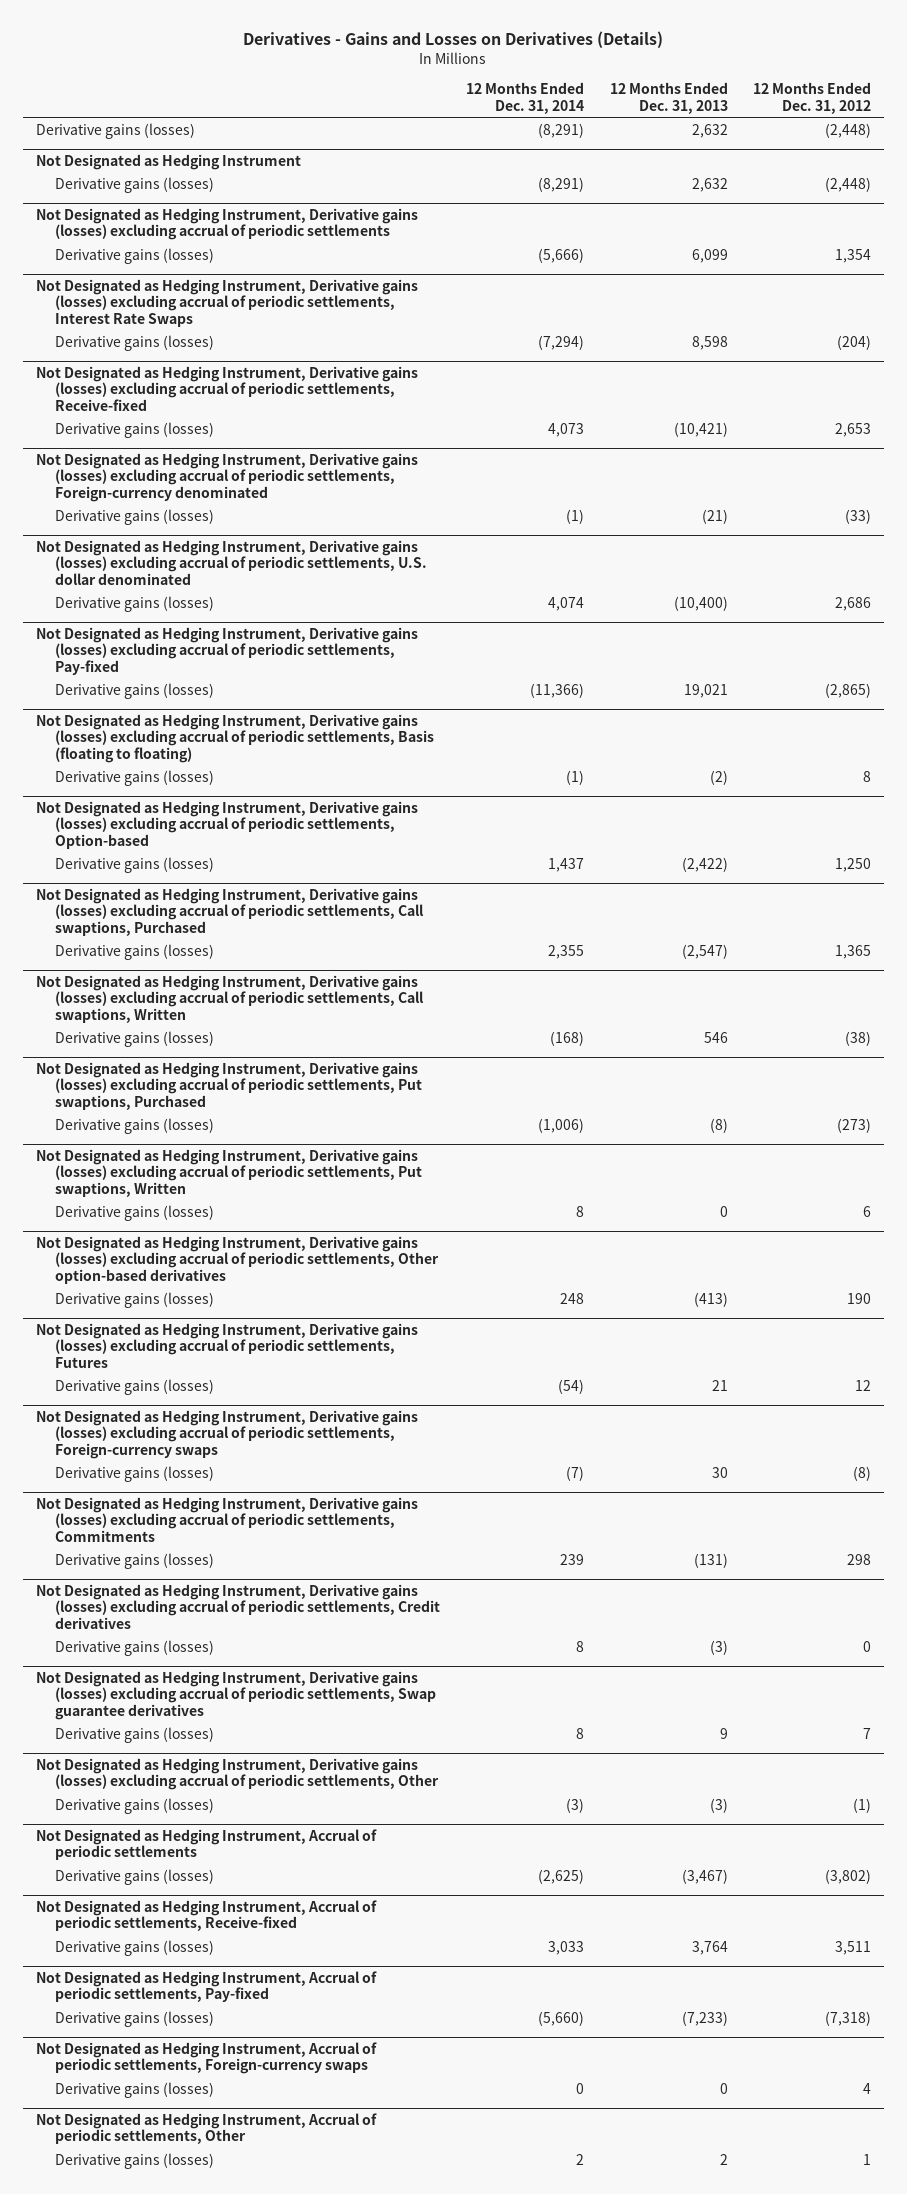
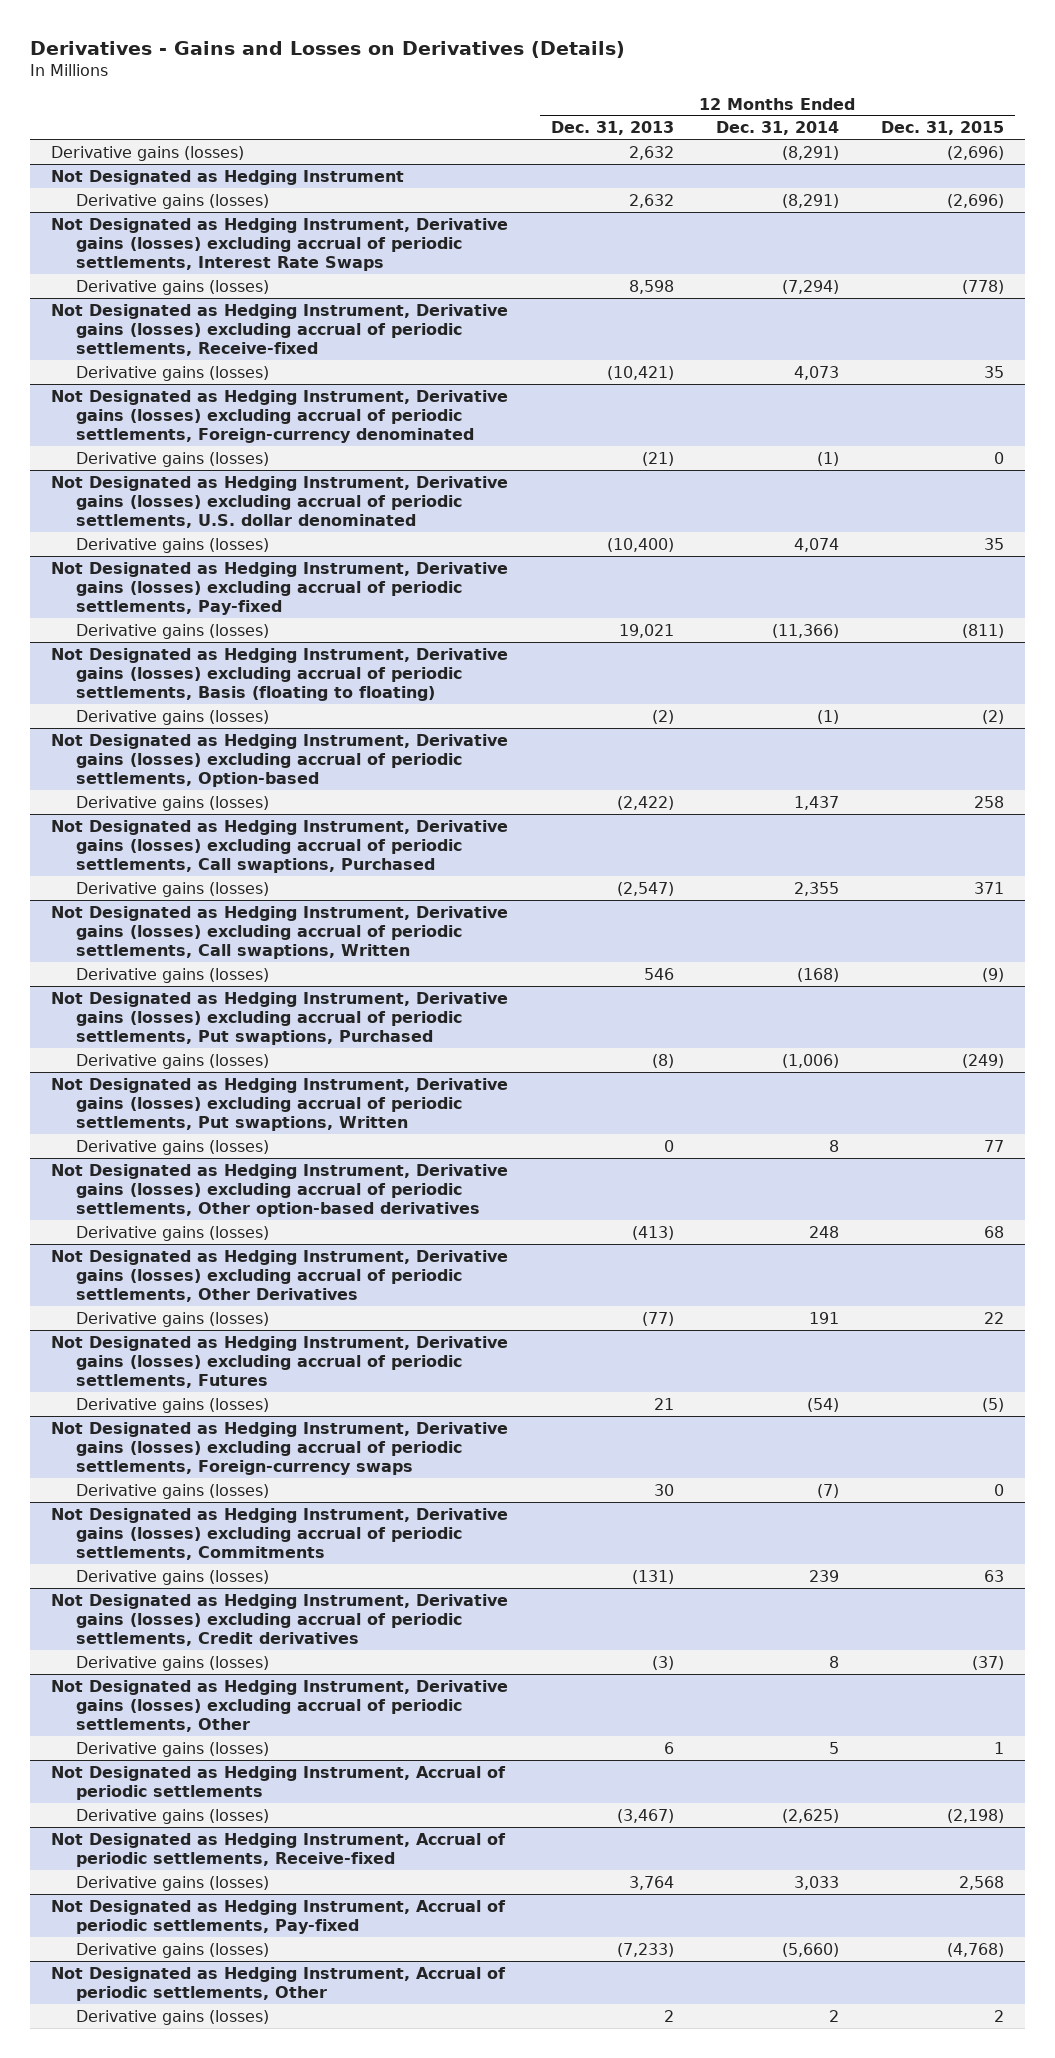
[753,82,872,114] 12 Months Ended Dec. 31, 2012 -> none
none -> [881,121,1005,136] Dec. 31, 2015
[35,207,418,241] Not Designated as Hedging Instrument, Derivative gains (losses) excluding accrual of periodic settlements -> none
[55,247,215,264] Derivative gains (losses) -> none
none -> [51,1249,509,1303] Not Designated as Hedging Instrument, Derivative gains (losses) excluding accrual of periodic settlements, Other Derivatives
none -> [75,1311,269,1327] Derivative gains (losses)
[35,1670,437,1720] Not Designated as Hedging Instrument, Derivative gains (losses) excluding accrual of periodic settlements, Swap guarantee derivatives -> none
[55,1726,215,1743] Derivative gains (losses) -> none
[565,1797,584,1813] (3) -> [828,1741,839,1754] 5
[709,1797,728,1813] (3) -> [663,1741,674,1754] 6
[35,2041,377,2075] Not Designated as Hedging Instrument, Accrual of periodic settlements, Foreign-currency swaps -> none
[55,2081,215,2098] Derivative gains (losses) -> none

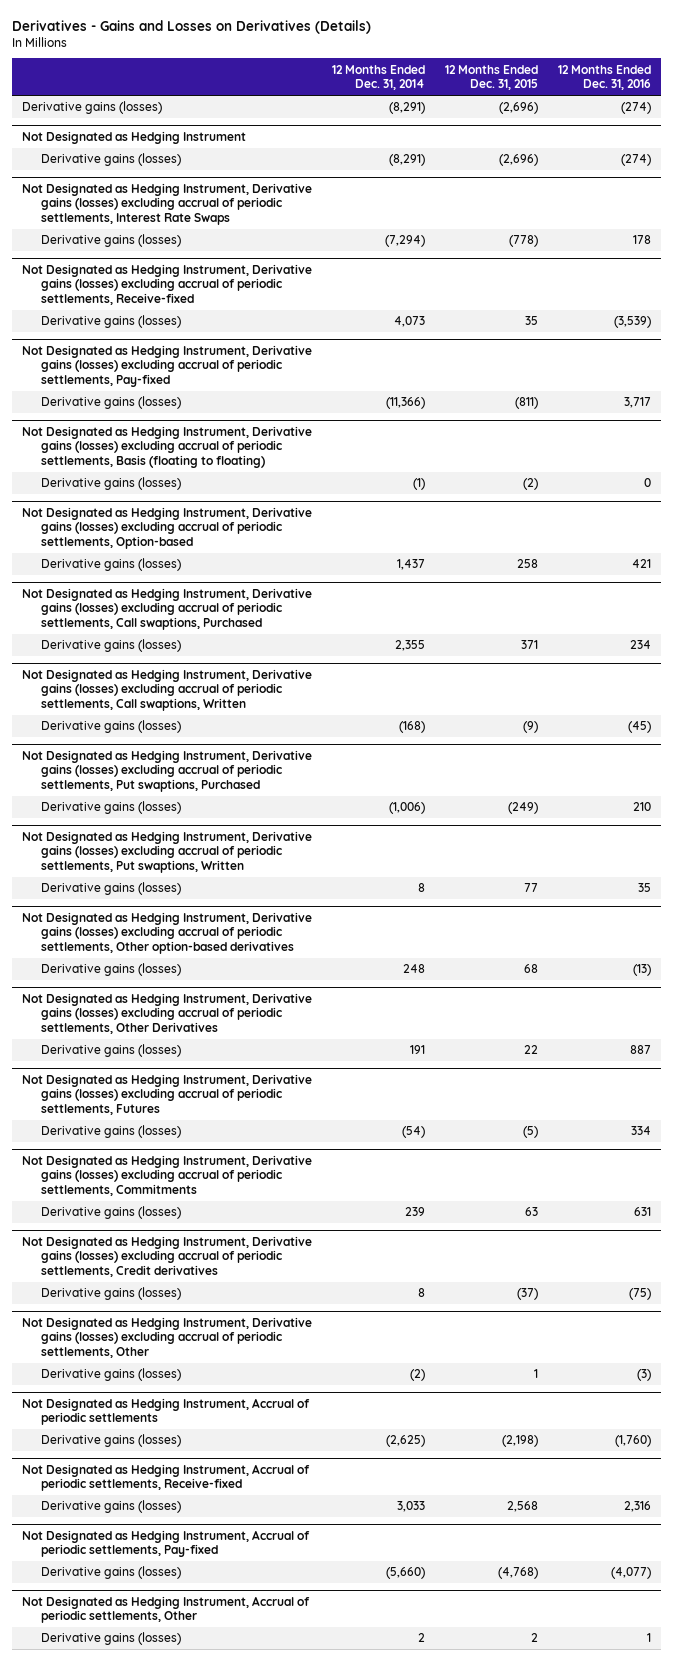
[550,121,674,136] Dec. 31, 2013 -> none
none -> [557,64,651,91] 12 Months Ended Dec. 31, 2016
[51,389,509,444] Not Designated as Hedging Instrument, Derivative gains (losses) excluding accrual of periodic settlements, Foreign-currency denominated -> none
[75,451,269,467] Derivative gains (losses) -> none
[51,475,509,529] Not Designated as Hedging Instrument, Derivative gains (losses) excluding accrual of periodic settlements, U.S. dollar denominated -> none
[75,537,269,553] Derivative gains (losses) -> none
[51,1421,509,1476] Not Designated as Hedging Instrument, Derivative gains (losses) excluding accrual of periodic settlements, Foreign-currency swaps -> none
[75,1483,269,1499] Derivative gains (losses) -> none
[828,1741,839,1754] 5 -> [410,1369,426,1382] (2)

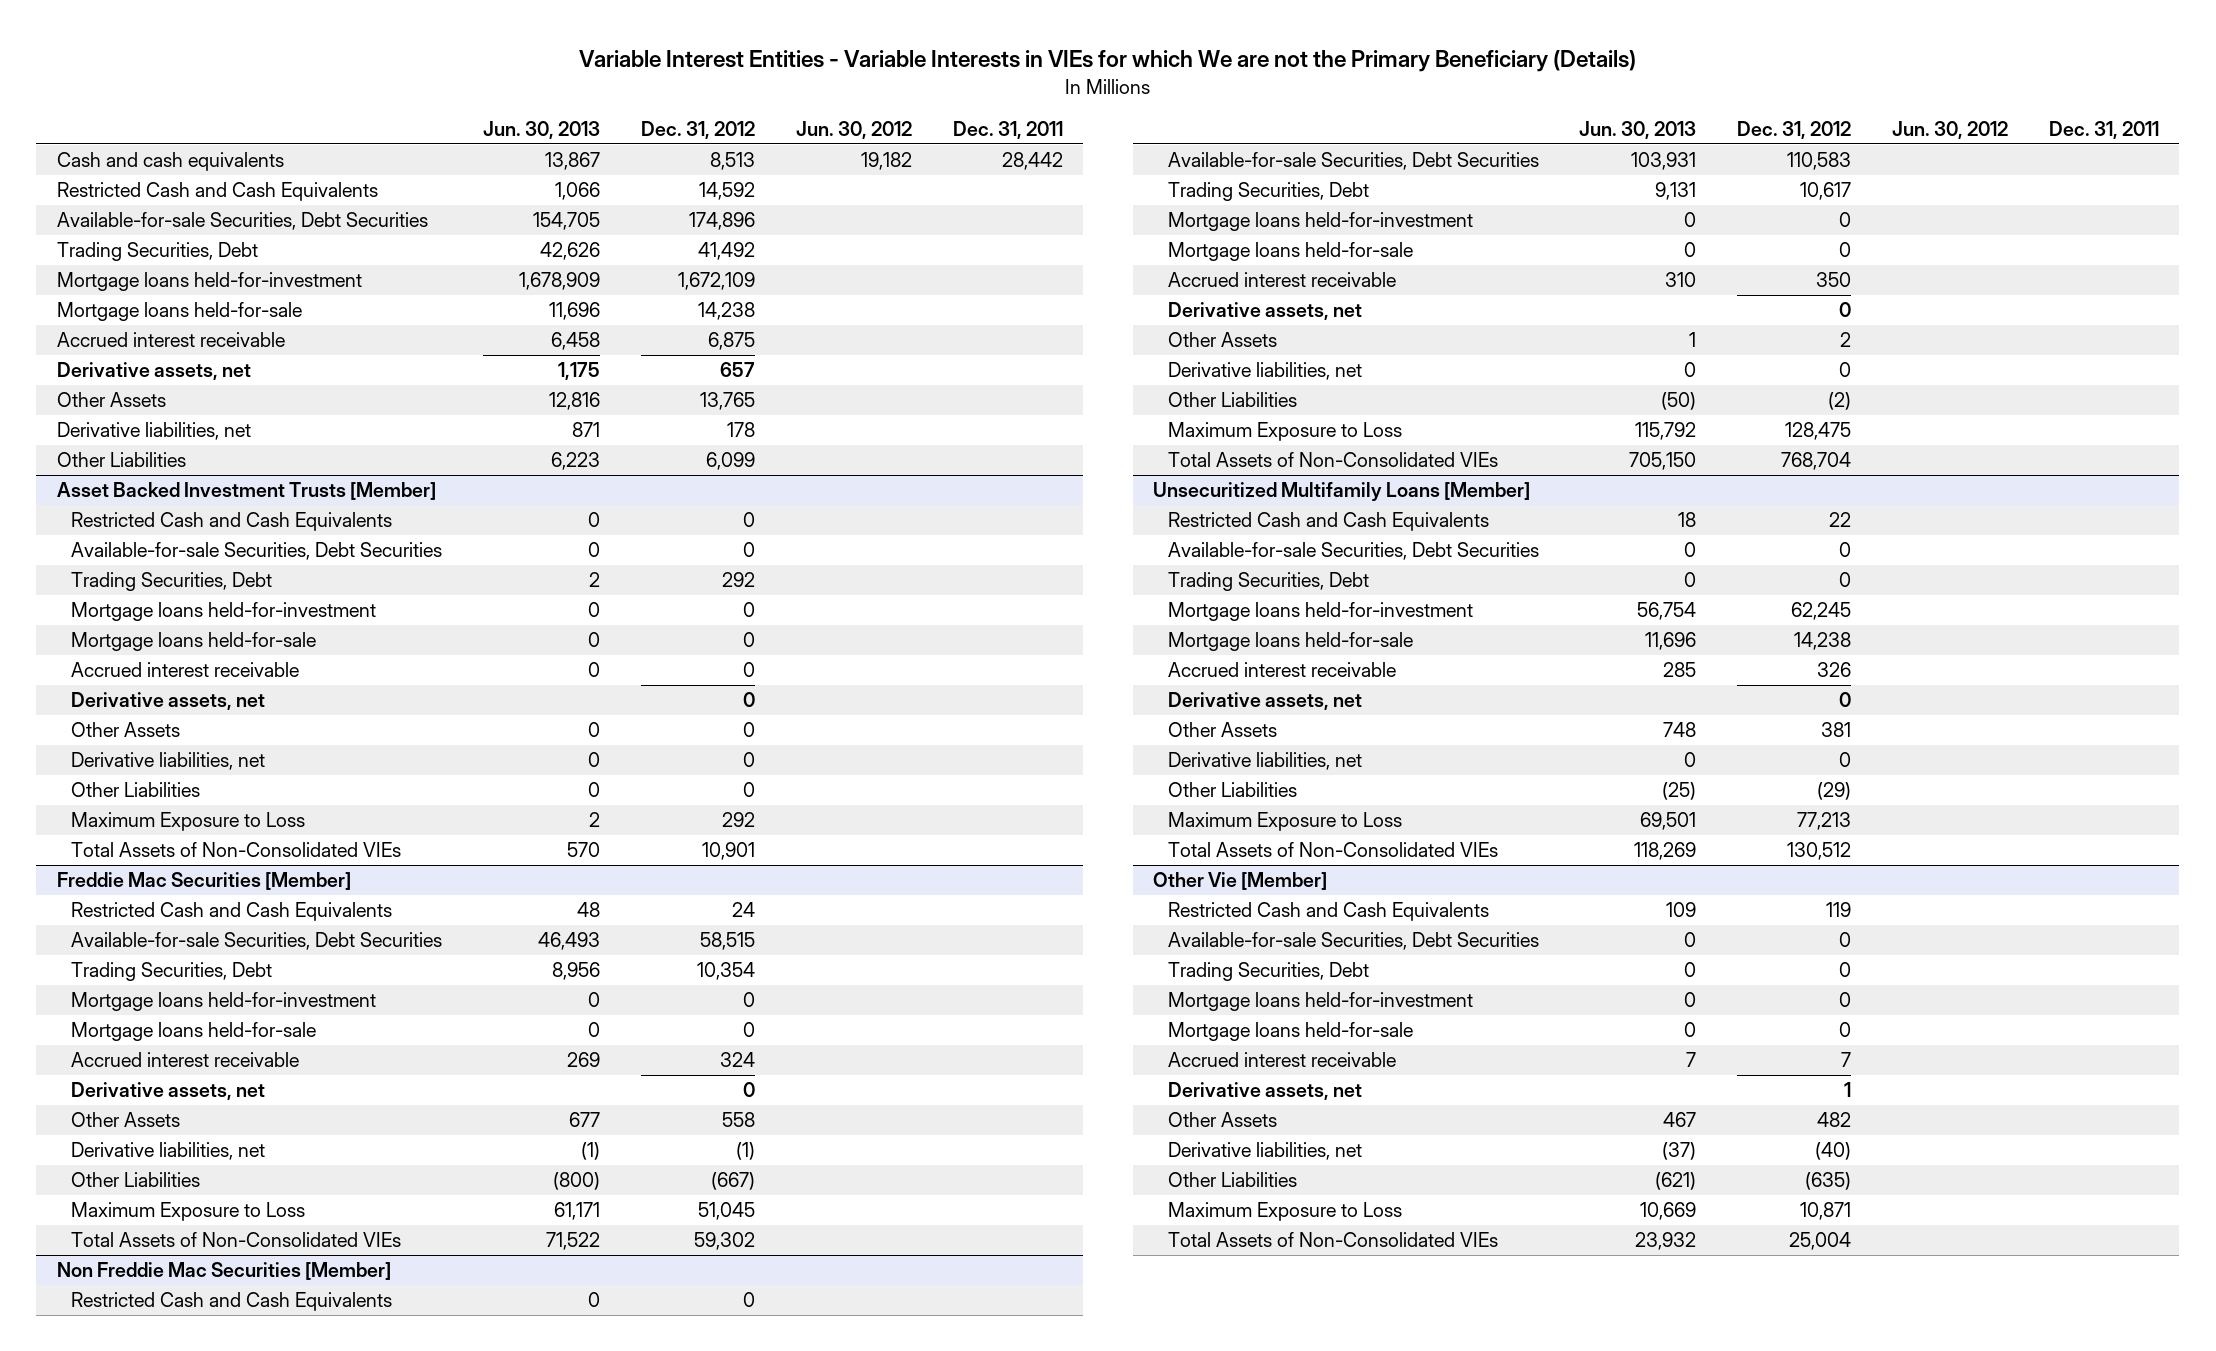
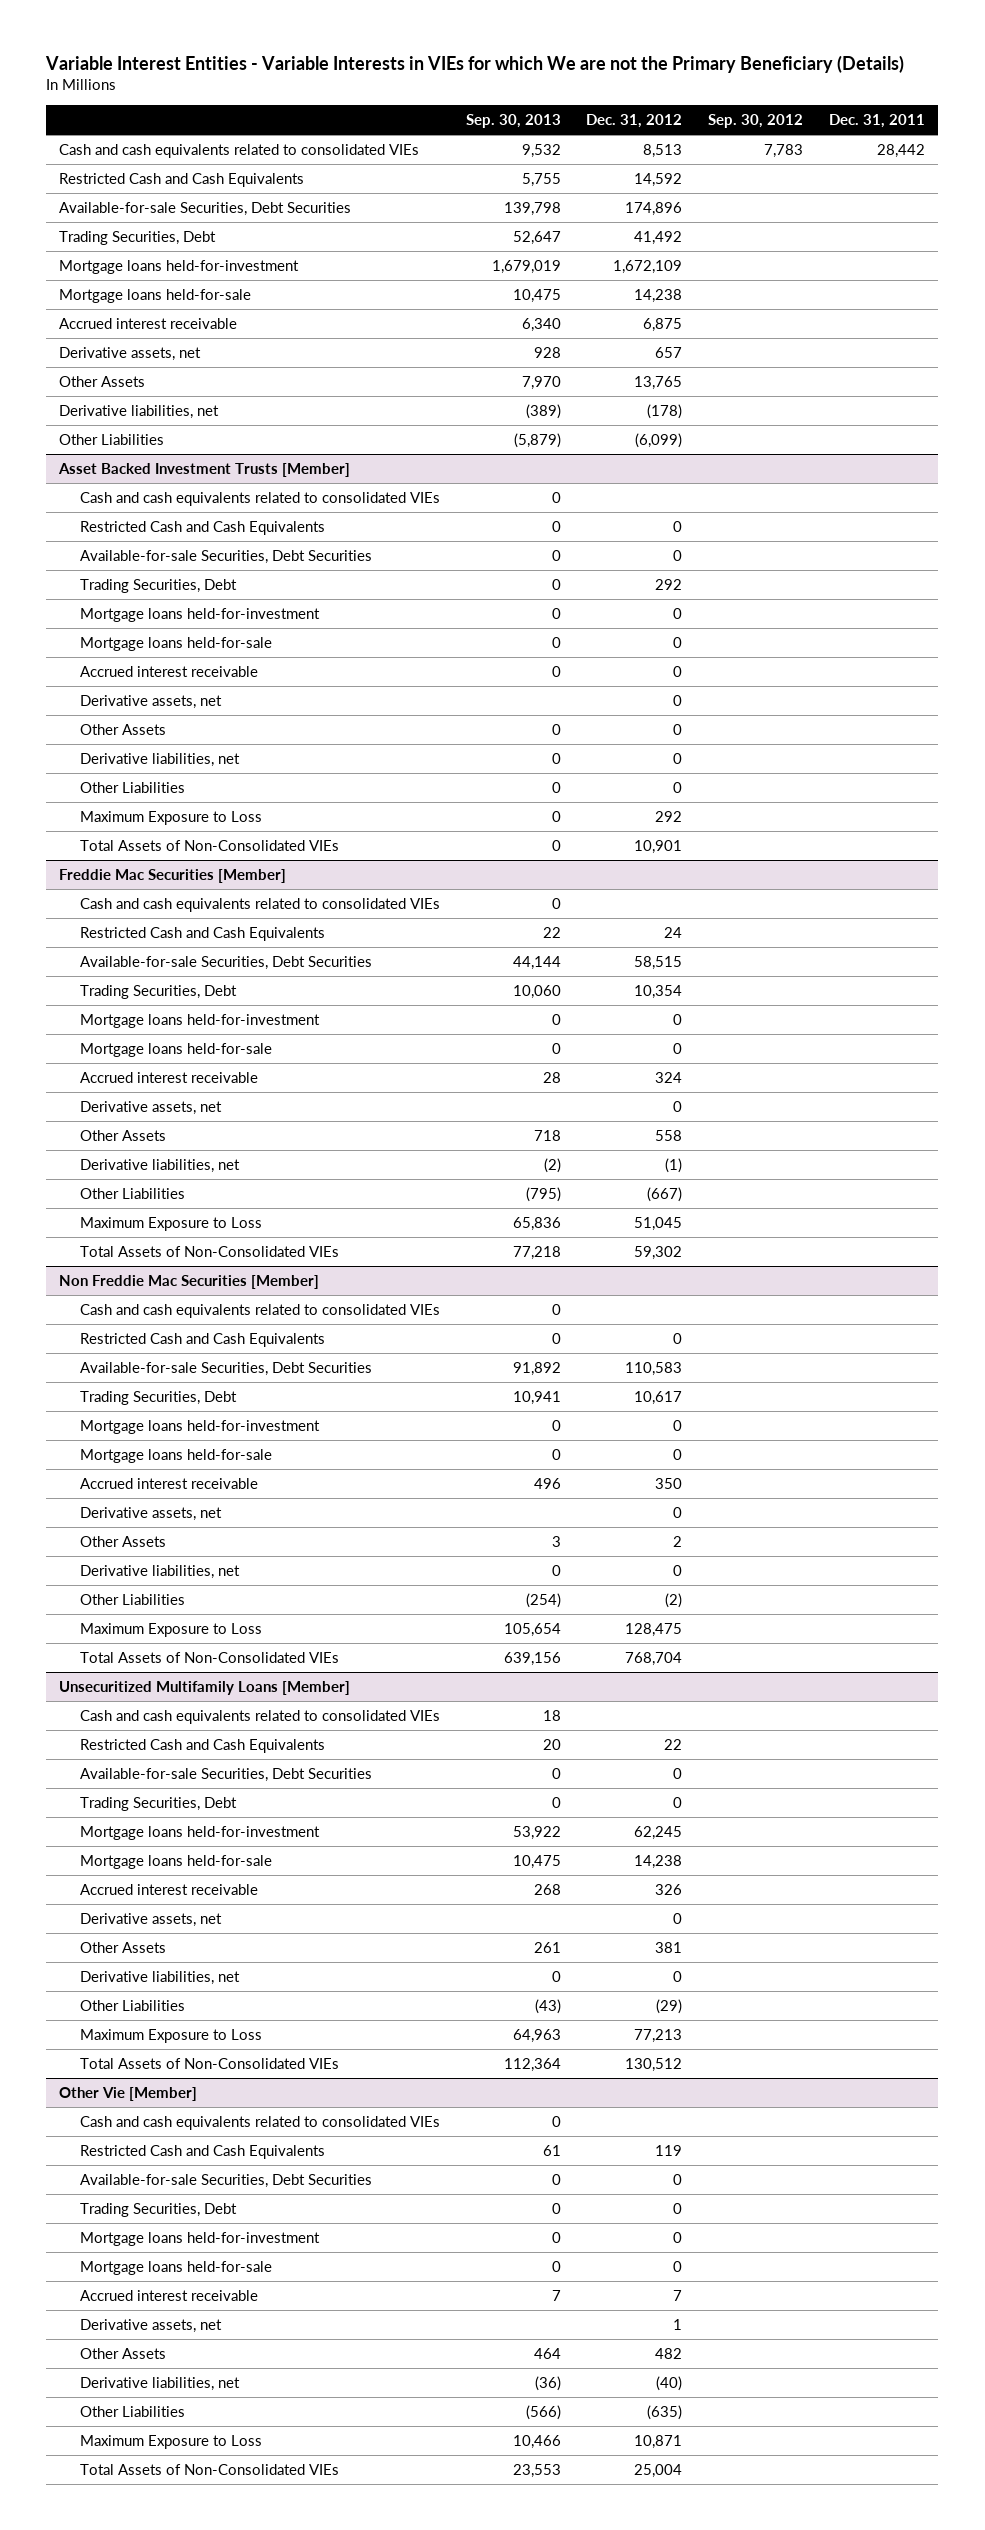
[483,120,601,139] Jun. 30, 2013 -> none
[795,120,912,139] Jun. 30, 2012 -> none
none -> [465,114,561,129] Sep. 30, 2013
none -> [708,114,804,129] Sep. 30, 2012
[56,152,284,172] Cash and cash equivalents -> [59,144,420,159] Cash and cash equivalents related to consolidated VIEs
[727,422,756,438] 178 -> [647,404,683,420] (178)
[706,452,756,471] 6,099 -> [635,433,683,449] (6,099)
none -> [79,492,440,507] Cash and cash equivalents related to consolidated VIEs
none -> [79,898,440,913] Cash and cash equivalents related to consolidated VIEs
none -> [79,1304,440,1319] Cash and cash equivalents related to consolidated VIEs
none -> [79,1710,440,1725] Cash and cash equivalents related to consolidated VIEs
none -> [79,2116,440,2131] Cash and cash equivalents related to consolidated VIEs

